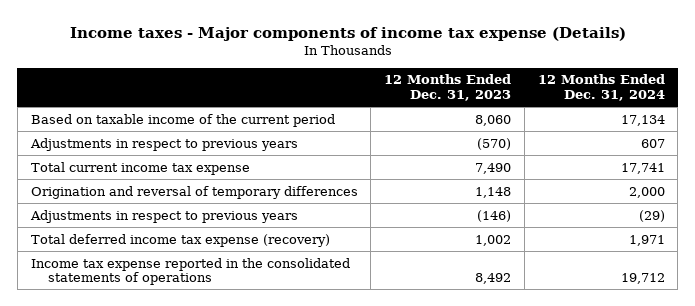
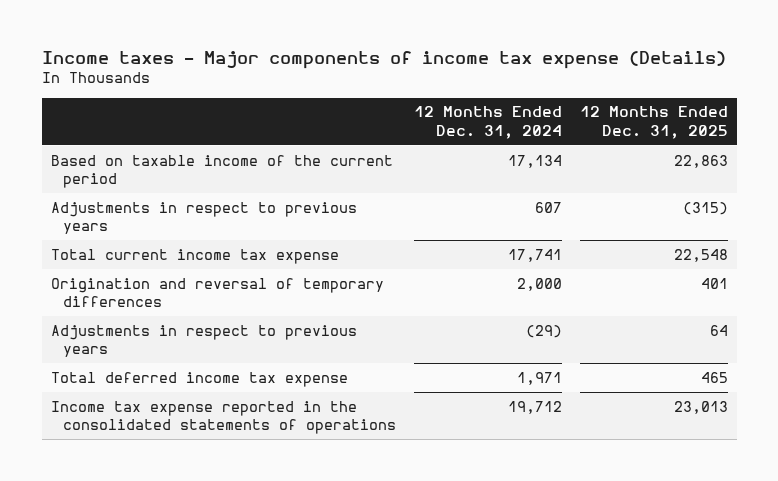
[384,74,512,102] 12 Months Ended Dec. 31, 2023 -> none
none -> [579,106,728,139] 12 Months Ended Dec. 31, 2025
[30,233,330,247] Total deferred income tax expense (recovery) -> [50,371,348,387] Total deferred income tax expense

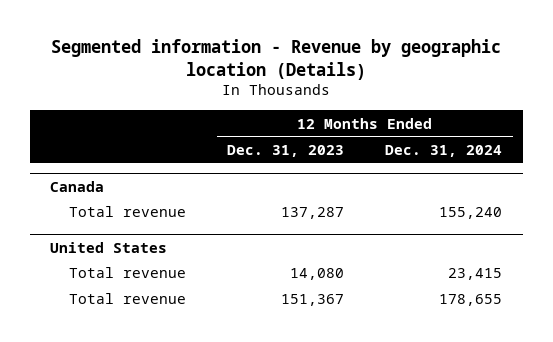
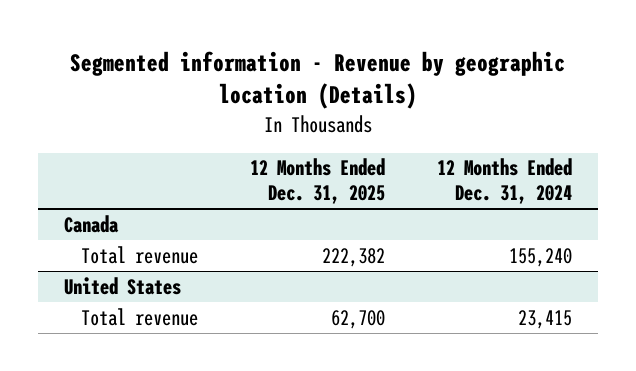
[227,145,345,158] Dec. 31, 2023 -> none
none -> [249,158,385,205] 12 Months Ended Dec. 31, 2025
[69,293,187,305] Total revenue -> none

